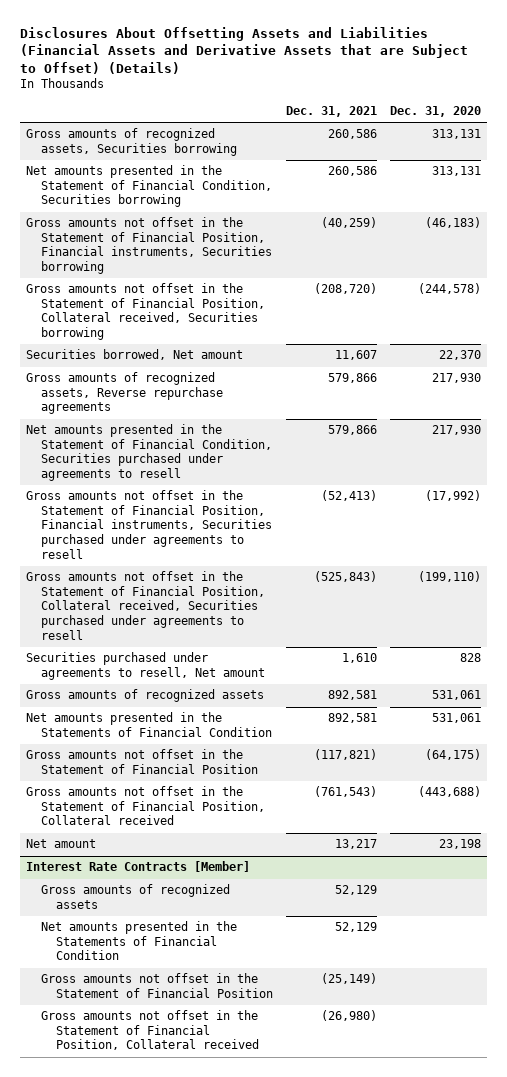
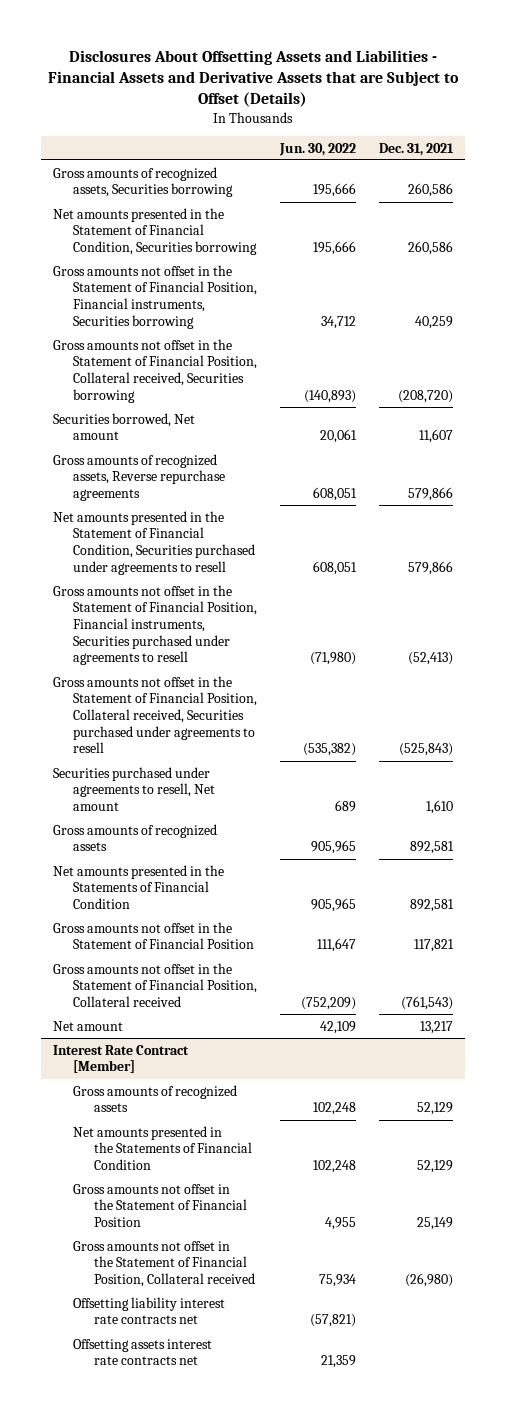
[19,26,468,74] Disclosures About Offsetting Assets and Liabilities (Financial Assets and Derivative Assets that are Subject to Offset) (Details) -> [48,50,460,108] Disclosures About Offsetting Assets and Liabilities - Financial Assets and Derivative Assets that are Subject to Offset (Details)
[389,106,481,118] Dec. 31, 2020 -> none
none -> [279,142,357,156] Jun. 30, 2022
[320,217,377,229] (40,259) -> [415,315,454,329] 40,259
[313,749,377,761] (117,821) -> [414,939,455,953] 117,821
[26,861,251,873] Interest Rate Contracts [Member] -> [52,1044,189,1074] Interest Rate Contract [Member]
[320,973,377,985] (25,149) -> [417,1216,454,1230] 25,149
none -> [73,1296,226,1325] Offsetting liability interest rate contracts net
none -> [73,1338,213,1366] Offsetting assets interest rate contracts net

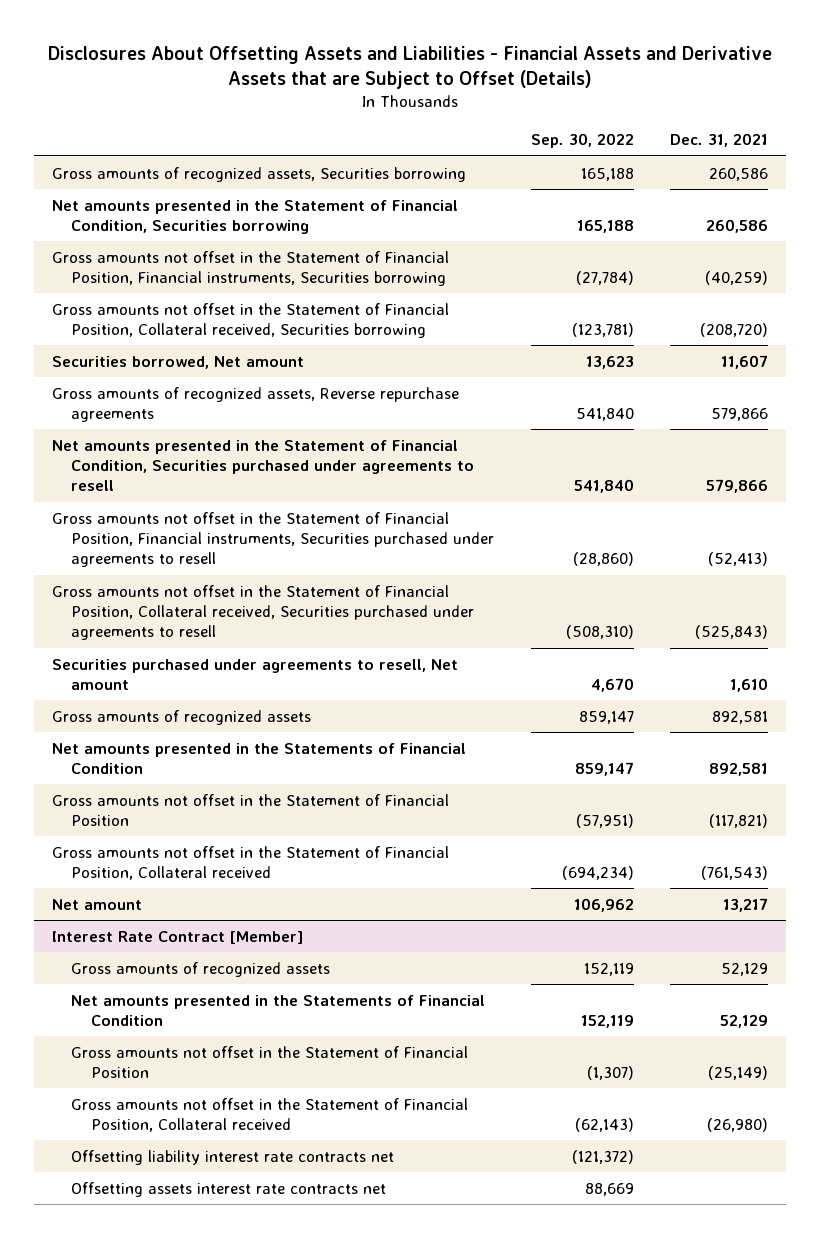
[279,142,357,156] Jun. 30, 2022 -> none
none -> [530,133,634,149] Sep. 30, 2022
[415,315,454,329] 40,259 -> [704,270,768,285] (40,259)
[414,939,455,953] 117,821 -> [708,813,768,828] (117,821)
[417,1216,454,1230] 25,149 -> [707,1065,768,1080] (25,149)

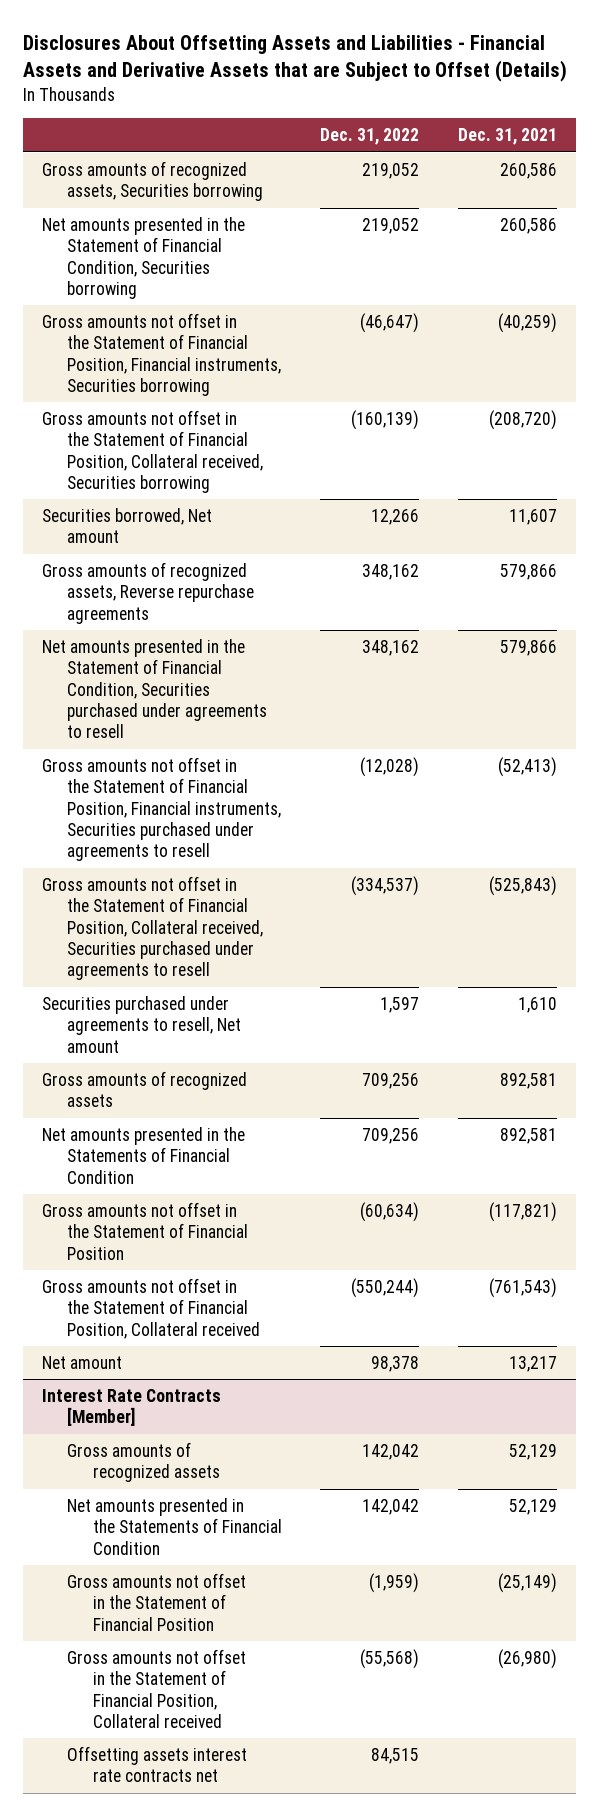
[530,133,634,149] Sep. 30, 2022 -> none
none -> [320,128,420,146] Dec. 31, 2022
[52,930,304,944] Interest Rate Contract [Member] -> [42,1388,222,1427] Interest Rate Contracts [Member]
[71,1149,395,1165] Offsetting liability interest rate contracts net -> none

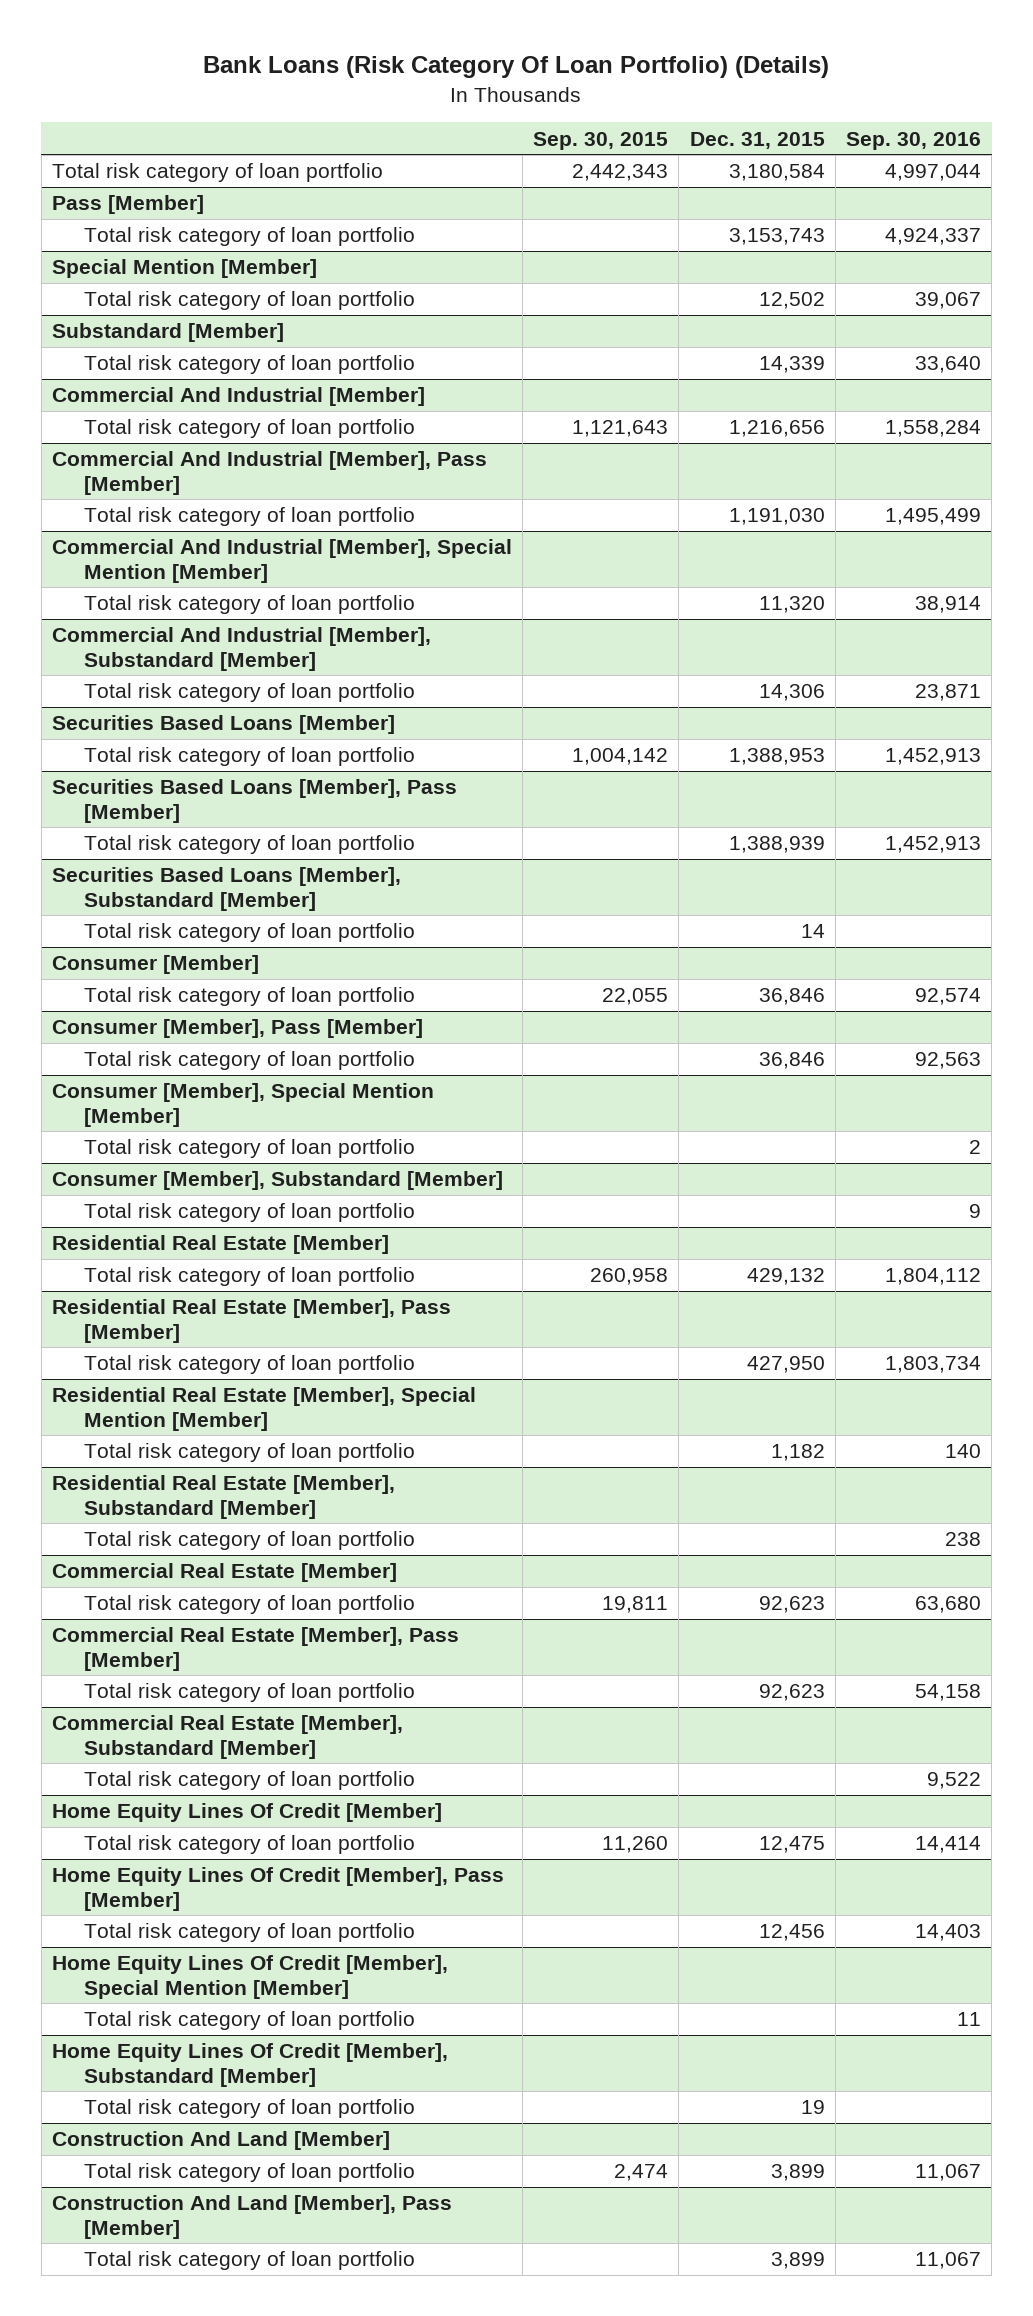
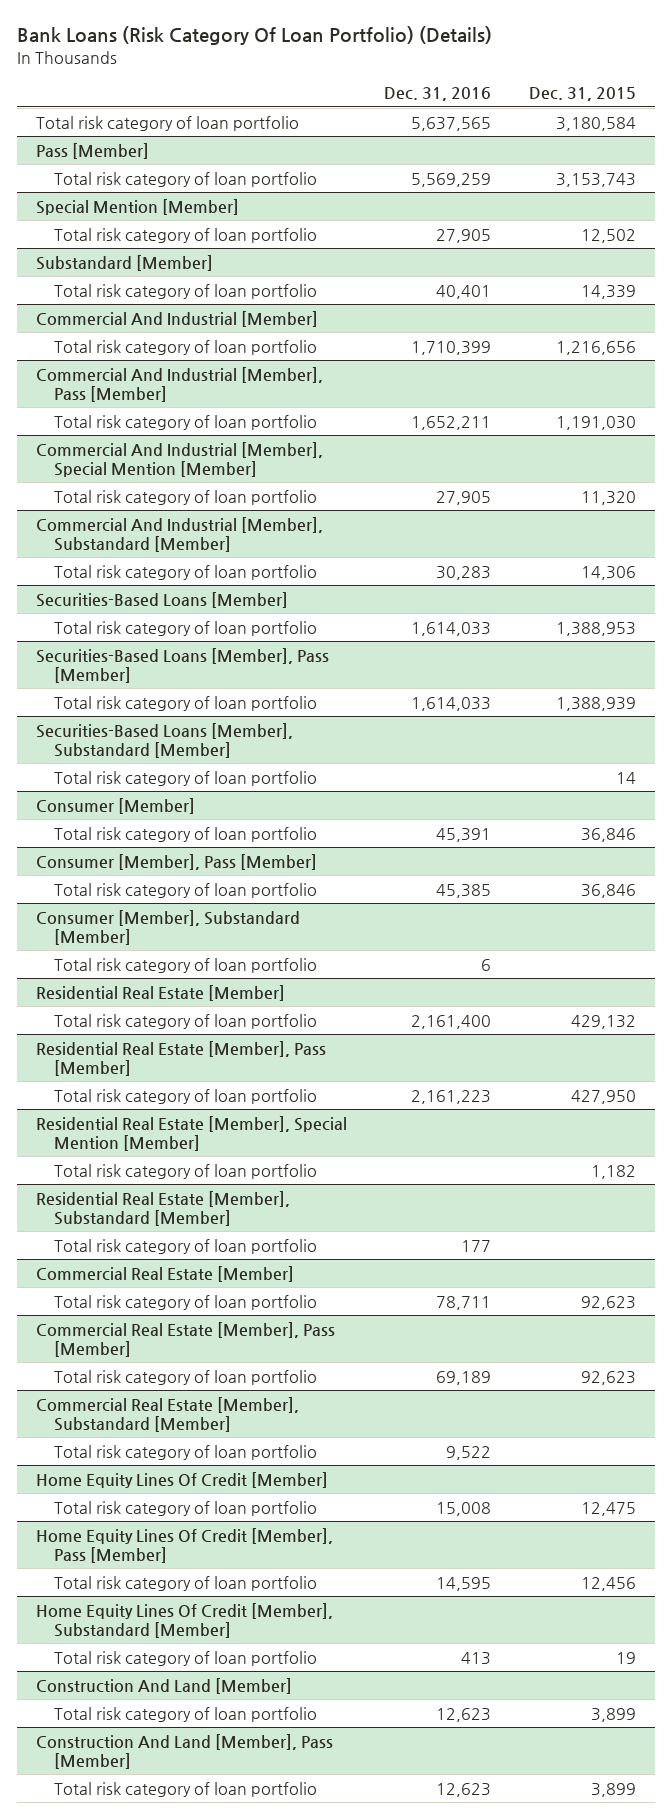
[533,131,669,150] Sep. 30, 2015 -> none
[846,131,982,150] Sep. 30, 2016 -> none
none -> [384,87,492,102] Dec. 31, 2016
[51,715,395,735] Securities Based Loans [Member] -> [35,591,288,608] Securities-Based Loans [Member]
[51,779,457,823] Securities Based Loans [Member], Pass [Member] -> [35,647,329,683] Securities-Based Loans [Member], Pass [Member]
[51,867,401,911] Securities Based Loans [Member], Substandard [Member] -> [35,722,293,758] Securities-Based Loans [Member], Substandard [Member]
[51,1083,434,1127] Consumer [Member], Special Mention [Member] -> none
[83,1139,415,1159] Total risk category of loan portfolio -> none
[51,1955,448,1999] Home Equity Lines Of Credit [Member], Special Mention [Member] -> none
[83,2011,415,2031] Total risk category of loan portfolio -> none

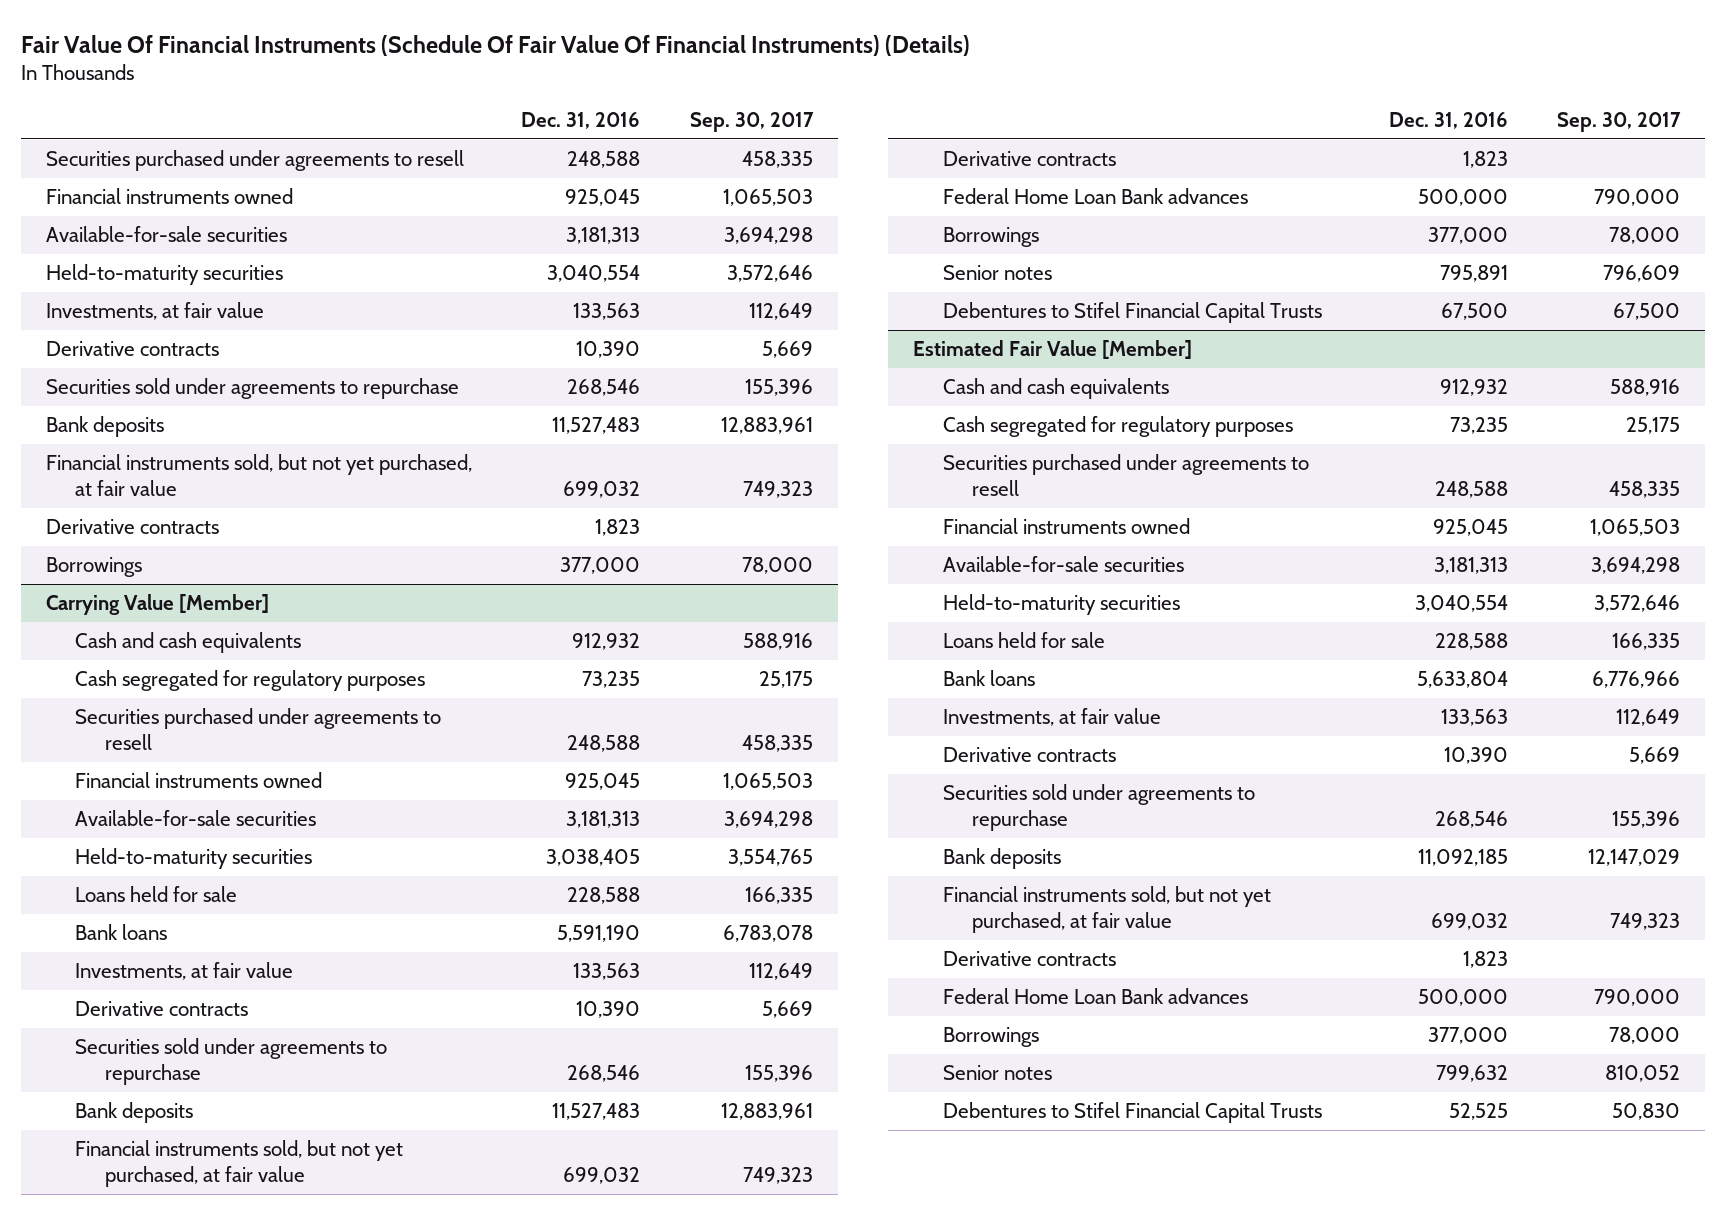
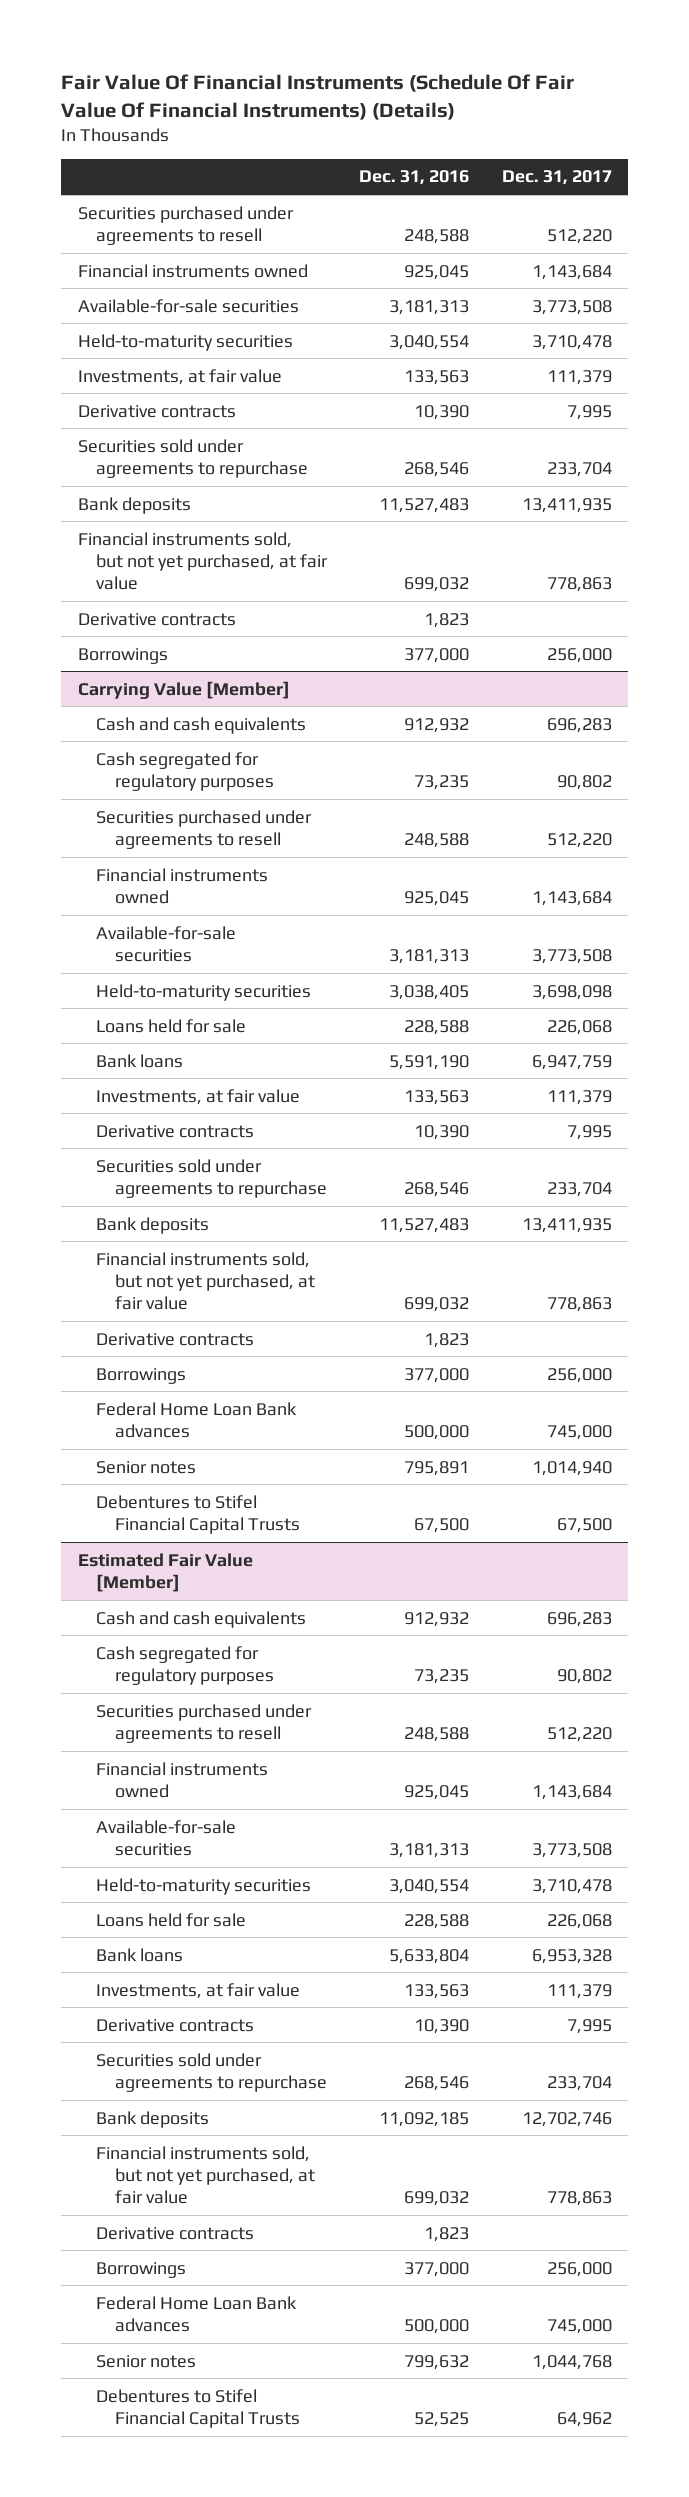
[689,111,814,132] Sep. 30, 2017 -> none
none -> [501,170,612,186] Dec. 31, 2017
[942,188,1248,205] Federal Home Loan Bank advances -> [96,1401,298,1438] Federal Home Loan Bank advances
[942,988,1248,1005] Federal Home Loan Bank advances -> [96,2295,298,2332] Federal Home Loan Bank advances

